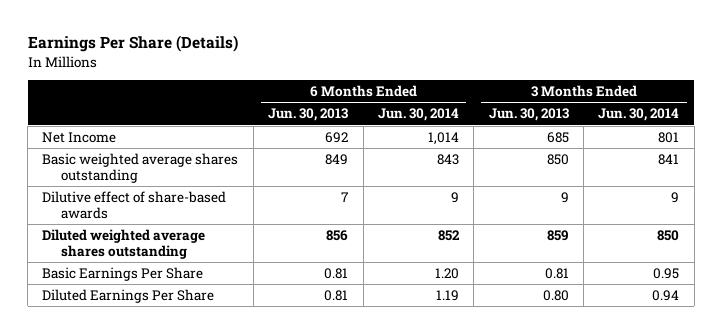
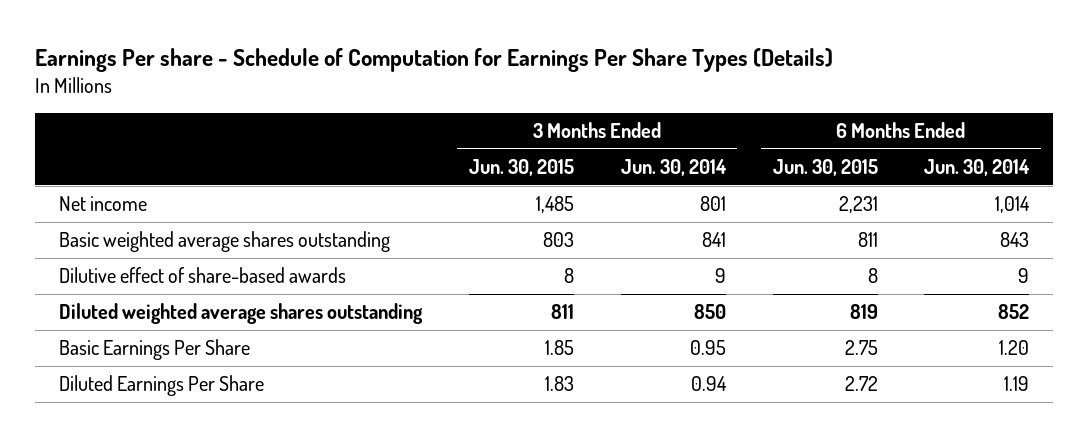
[27,35,238,53] Earnings Per Share (Details) -> [35,48,834,73] Earnings Per share - Schedule of Computation for Earnings Per Share Types (Details)
[268,108,349,122] Jun. 30, 2013 -> none
[488,108,569,122] Jun. 30, 2013 -> none
none -> [468,159,574,177] Jun. 30, 2015
none -> [772,159,878,177] Jun. 30, 2015
[42,132,117,144] Net Income -> [58,196,147,212] Net income

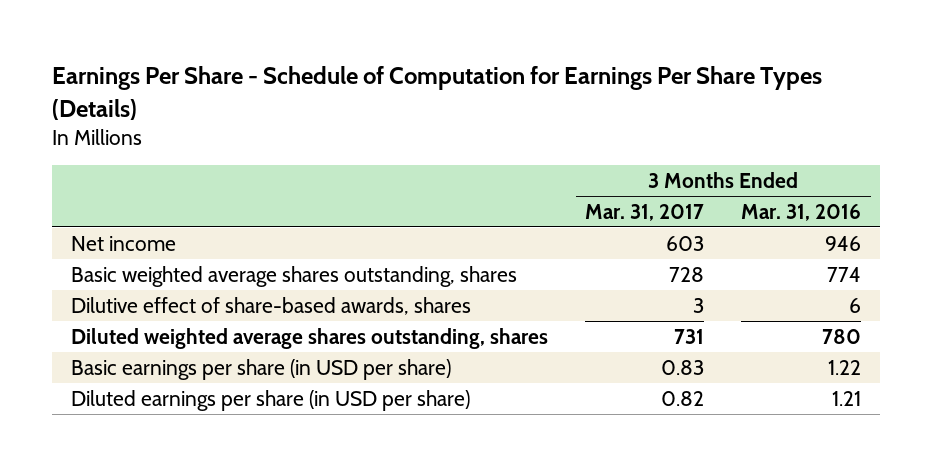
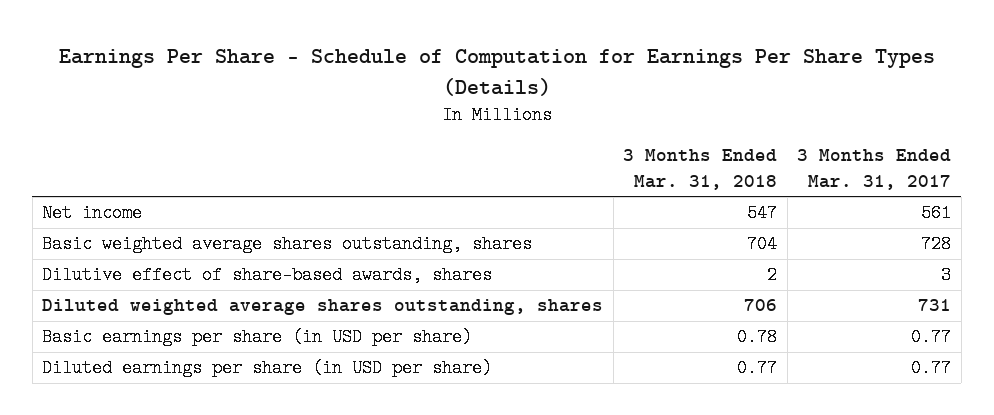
[741,203,862,221] Mar. 31, 2016 -> none
none -> [623,149,778,190] 3 Months Ended Mar. 31, 2018
[666,235,705,251] 603 -> [921,204,952,223] 561
[661,359,705,375] 0.83 -> [911,328,952,347] 0.77
[661,390,705,406] 0.82 -> [911,359,952,378] 0.77

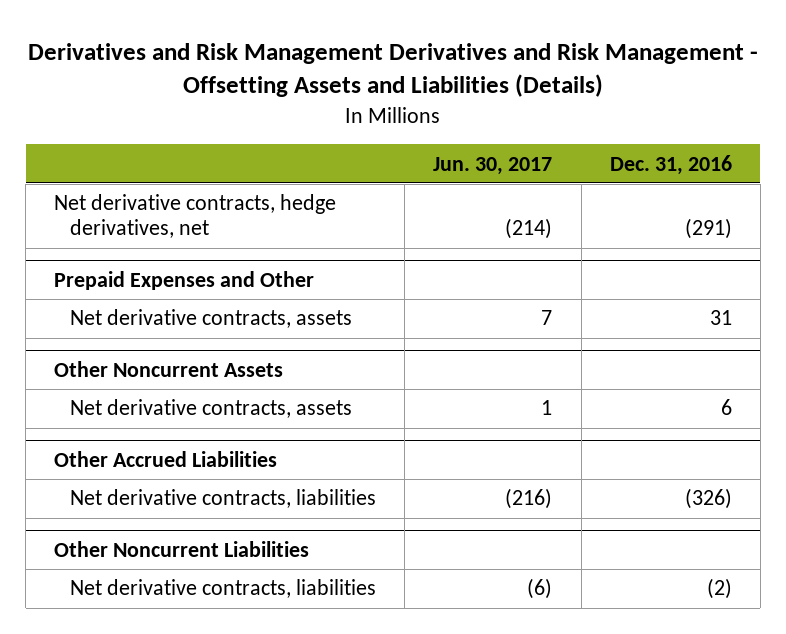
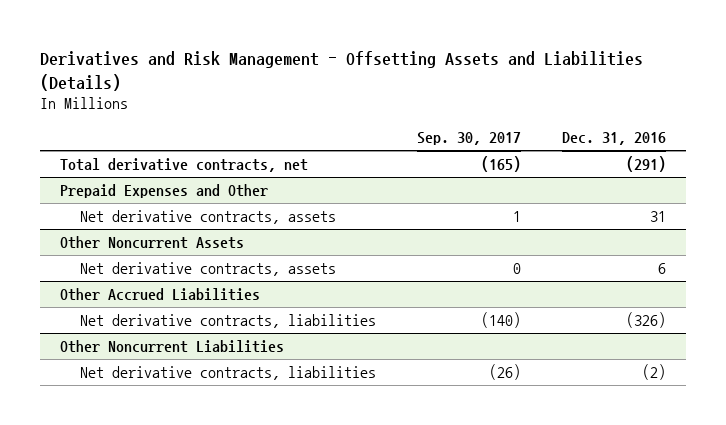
[28,42,759,98] Derivatives and Risk Management Derivatives and Risk Management - Offsetting Assets and Liabilities (Details) -> [39,50,643,91] Derivatives and Risk Management - Offsetting Assets and Liabilities (Details)
[433,156,553,175] Jun. 30, 2017 -> none
none -> [416,131,521,145] Sep. 30, 2017
[54,194,337,239] Net derivative contracts, hedge derivatives, net -> [60,158,309,173] Total derivative contracts, net

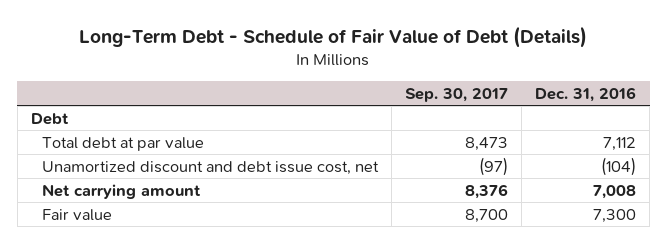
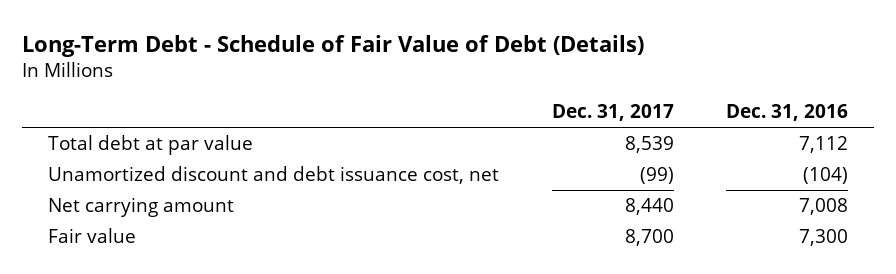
[405,87,509,102] Sep. 30, 2017 -> none
none -> [551,104,674,122] Dec. 31, 2017
[30,112,69,125] Debt -> none
[42,160,380,175] Unamortized discount and debt issue cost, net -> [48,166,500,185] Unamortized discount and debt issuance cost, net

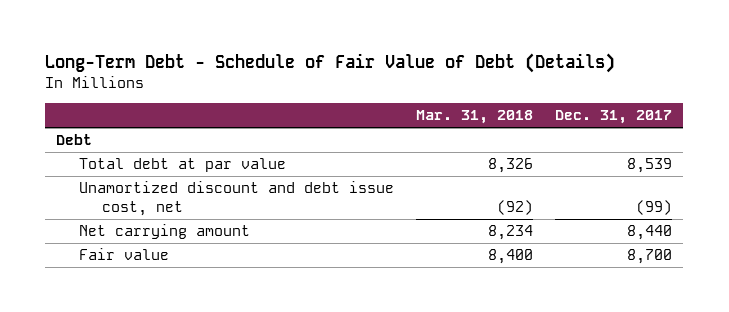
[726,104,849,122] Dec. 31, 2016 -> none
none -> [416,110,534,125] Mar. 31, 2018
none -> [56,134,93,146] Debt
[48,166,500,185] Unamortized discount and debt issuance cost, net -> [78,181,394,217] Unamortized discount and debt issue cost, net

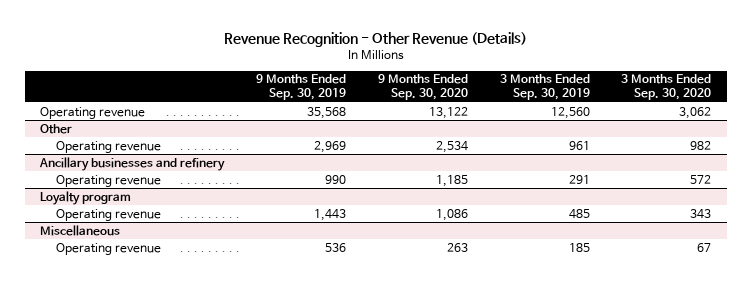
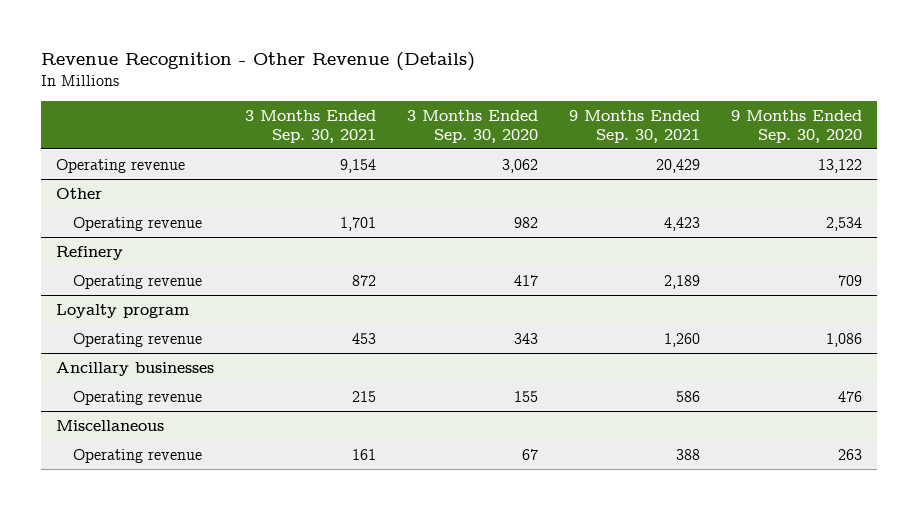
[256,74,347,101] 9 Months Ended Sep. 30, 2019 -> none
[499,74,590,101] 3 Months Ended Sep. 30, 2019 -> none
none -> [245,109,377,143] 3 Months Ended Sep. 30, 2021
none -> [568,109,700,143] 9 Months Ended Sep. 30, 2021
[39,156,226,171] Ancillary businesses and refinery -> none
none -> [56,245,124,260] Refinery
[435,174,468,187] 1,185 -> [837,274,862,286] 709
[690,174,712,184] 572 -> [514,274,539,286] 417
none -> [56,361,215,376] Ancillary businesses
none -> [72,390,202,405] Operating revenue

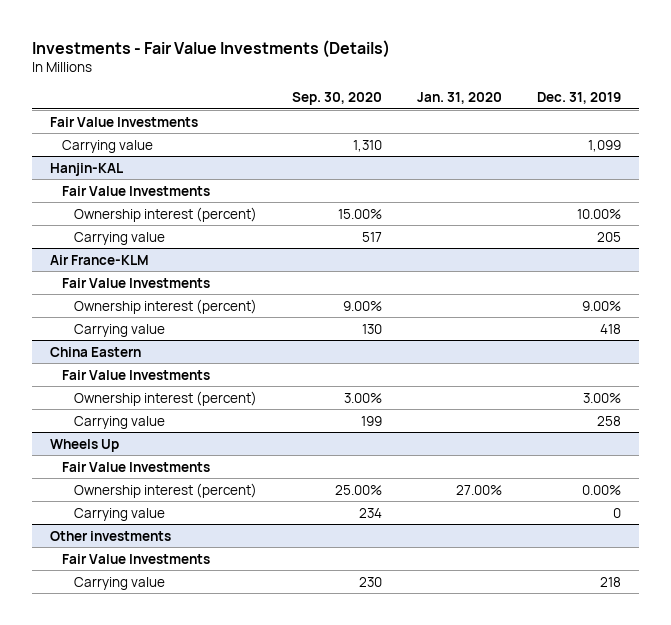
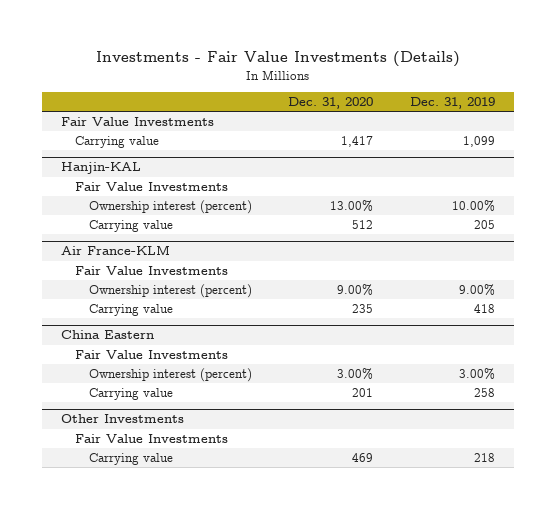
[292,92,383,106] Sep. 30, 2020 -> none
[417,92,503,105] Jan. 31, 2020 -> none
none -> [288,97,374,110] Dec. 31, 2020
[49,438,119,452] Wheels Up -> none
[61,461,210,472] Fair Value Investments -> none
[74,482,258,498] Ownership interest (percent) -> none
[74,507,166,521] Carrying value -> none
[49,530,171,541] Other investments -> [60,414,184,424] Other Investments

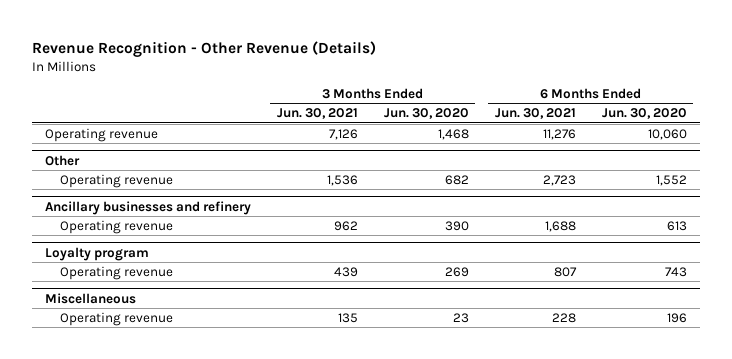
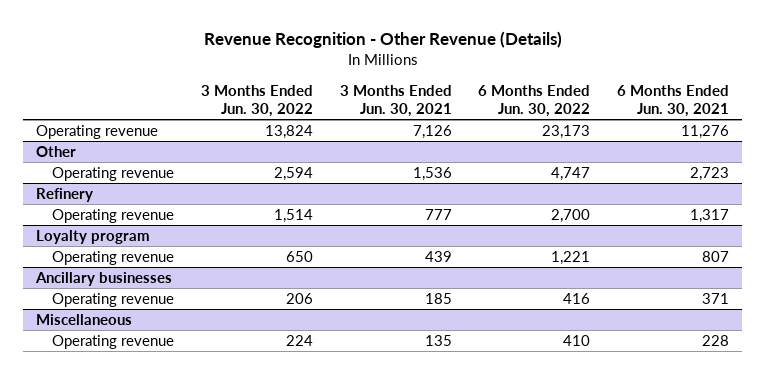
[383,108,469,120] Jun. 30, 2020 -> none
[601,108,687,120] Jun. 30, 2020 -> none
none -> [200,84,313,117] 3 Months Ended Jun. 30, 2022
none -> [478,84,591,117] 6 Months Ended Jun. 30, 2022
[44,200,251,215] Ancillary businesses and refinery -> none
none -> [35,188,93,203] Refinery
[333,220,358,231] 962 -> [424,209,452,221] 777
[544,220,576,232] 1,688 -> [690,209,730,224] 1,317
none -> [34,272,172,287] Ancillary businesses
none -> [52,293,175,308] Operating revenue

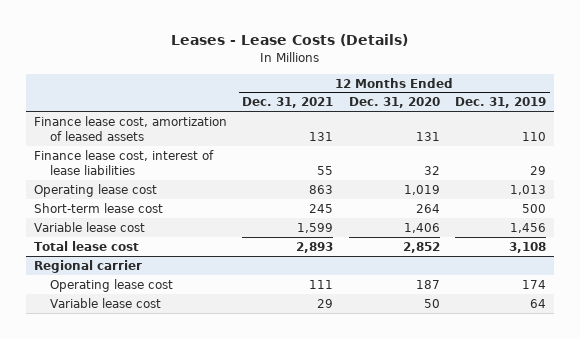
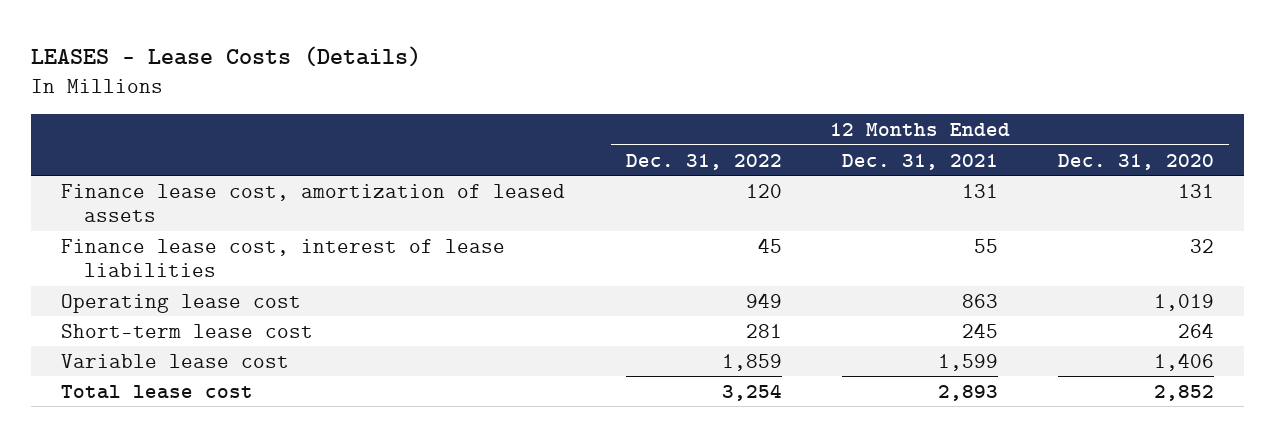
[171,34,409,47] Leases - Lease Costs (Details) -> [31,46,422,68] LEASES - Lease Costs (Details)
[455,97,547,109] Dec. 31, 2019 -> none
none -> [625,153,782,170] Dec. 31, 2022
[33,259,142,273] Regional carrier -> none
[50,278,174,292] Operating lease cost -> none
[50,297,162,308] Variable lease cost -> none

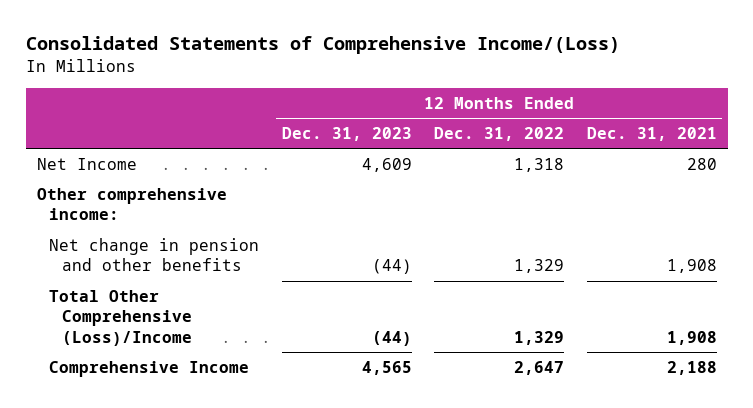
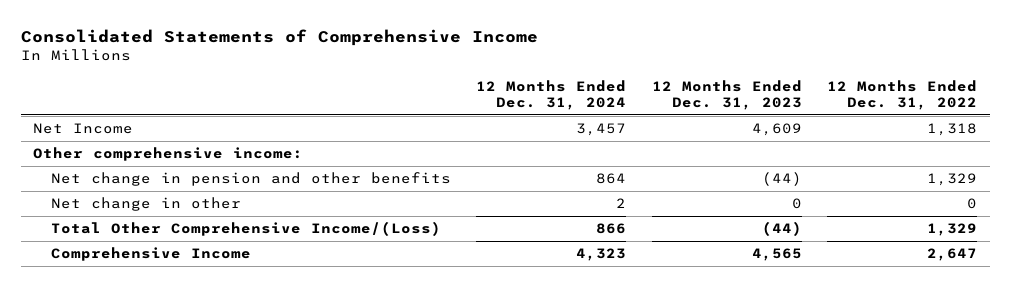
[25,36,620,55] Consolidated Statements of Comprehensive Income/(Loss) -> [20,28,538,46] Consolidated Statements of Comprehensive Income
[586,126,717,141] Dec. 31, 2021 -> none
none -> [476,79,627,111] 12 Months Ended Dec. 31, 2024
none -> [50,197,241,212] Net change in other
[49,289,193,346] Total Other Comprehensive (Loss)/Income -> [50,221,441,237] Total Other Comprehensive Income/(Loss)

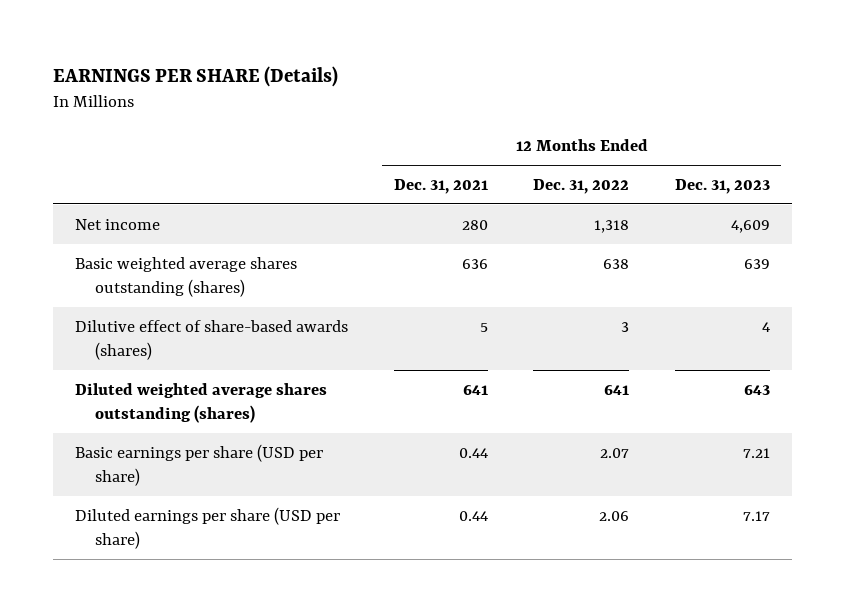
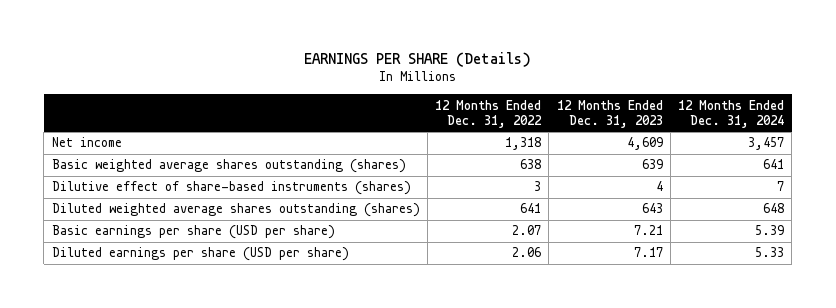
[393,178,488,194] Dec. 31, 2021 -> none
none -> [677,99,784,128] 12 Months Ended Dec. 31, 2024
[75,319,349,360] Dilutive effect of share-based awards (shares) -> [51,181,411,196] Dilutive effect of share-based instruments (shares)

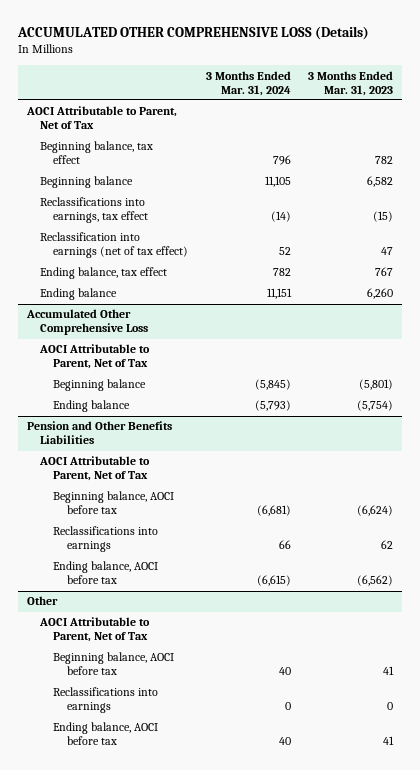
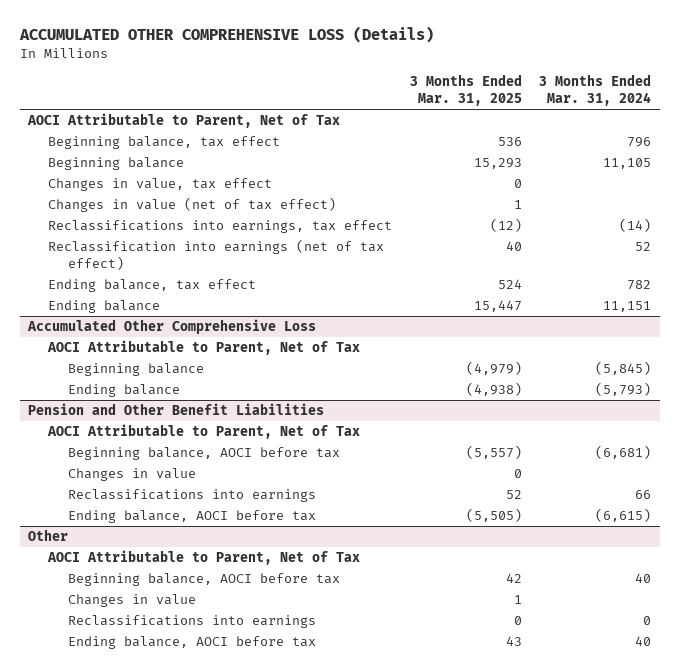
[308,70,394,96] 3 Months Ended Mar. 31, 2023 -> none
none -> [409,74,522,107] 3 Months Ended Mar. 31, 2025
none -> [48,178,273,192] Changes in value, tax effect
none -> [48,197,337,213] Changes in value (net of tax effect)
[26,421,172,445] Pension and Other Benefits Liabilities -> [28,403,325,416] Pension and Other Benefit Liabilities
none -> [68,468,197,482] Changes in value
none -> [68,594,197,608] Changes in value

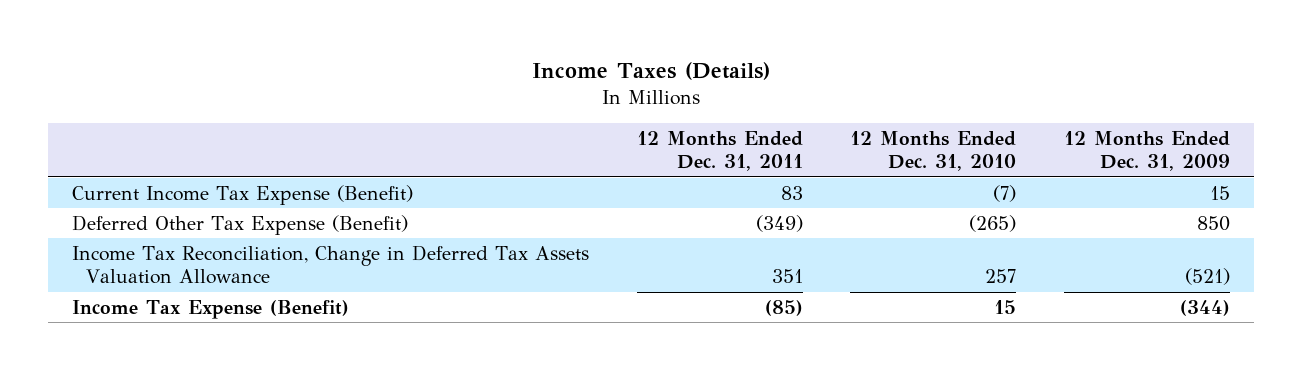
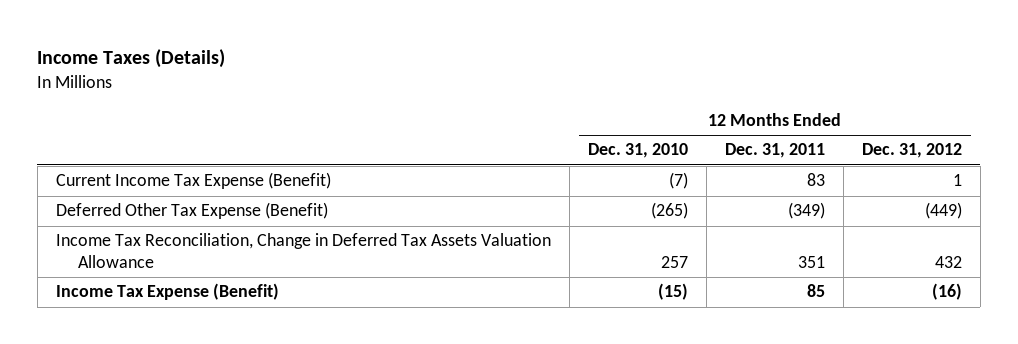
[1064,130,1231,172] 12 Months Ended Dec. 31, 2009 -> none
none -> [861,143,962,159] Dec. 31, 2012
[764,299,803,316] (85) -> [806,284,825,298] 85
[994,299,1017,314] 15 -> [657,283,688,301] (15)

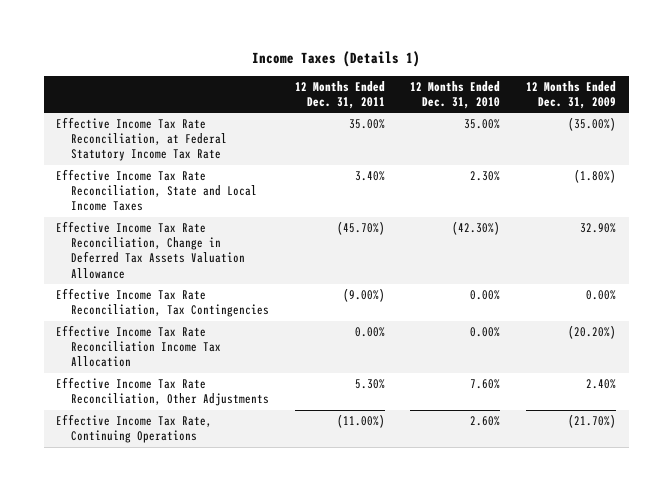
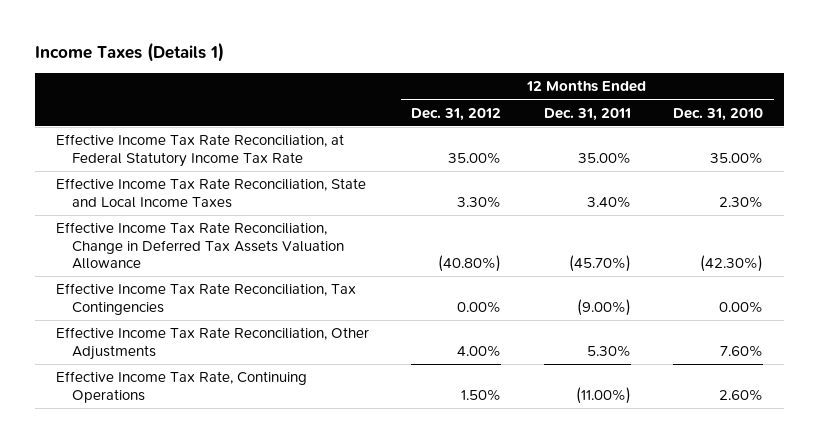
[525,80,616,110] 12 Months Ended Dec. 31, 2009 -> none
none -> [411,107,502,121] Dec. 31, 2012
[56,325,222,368] Effective Income Tax Rate Reconciliation Income Tax Allocation -> none

